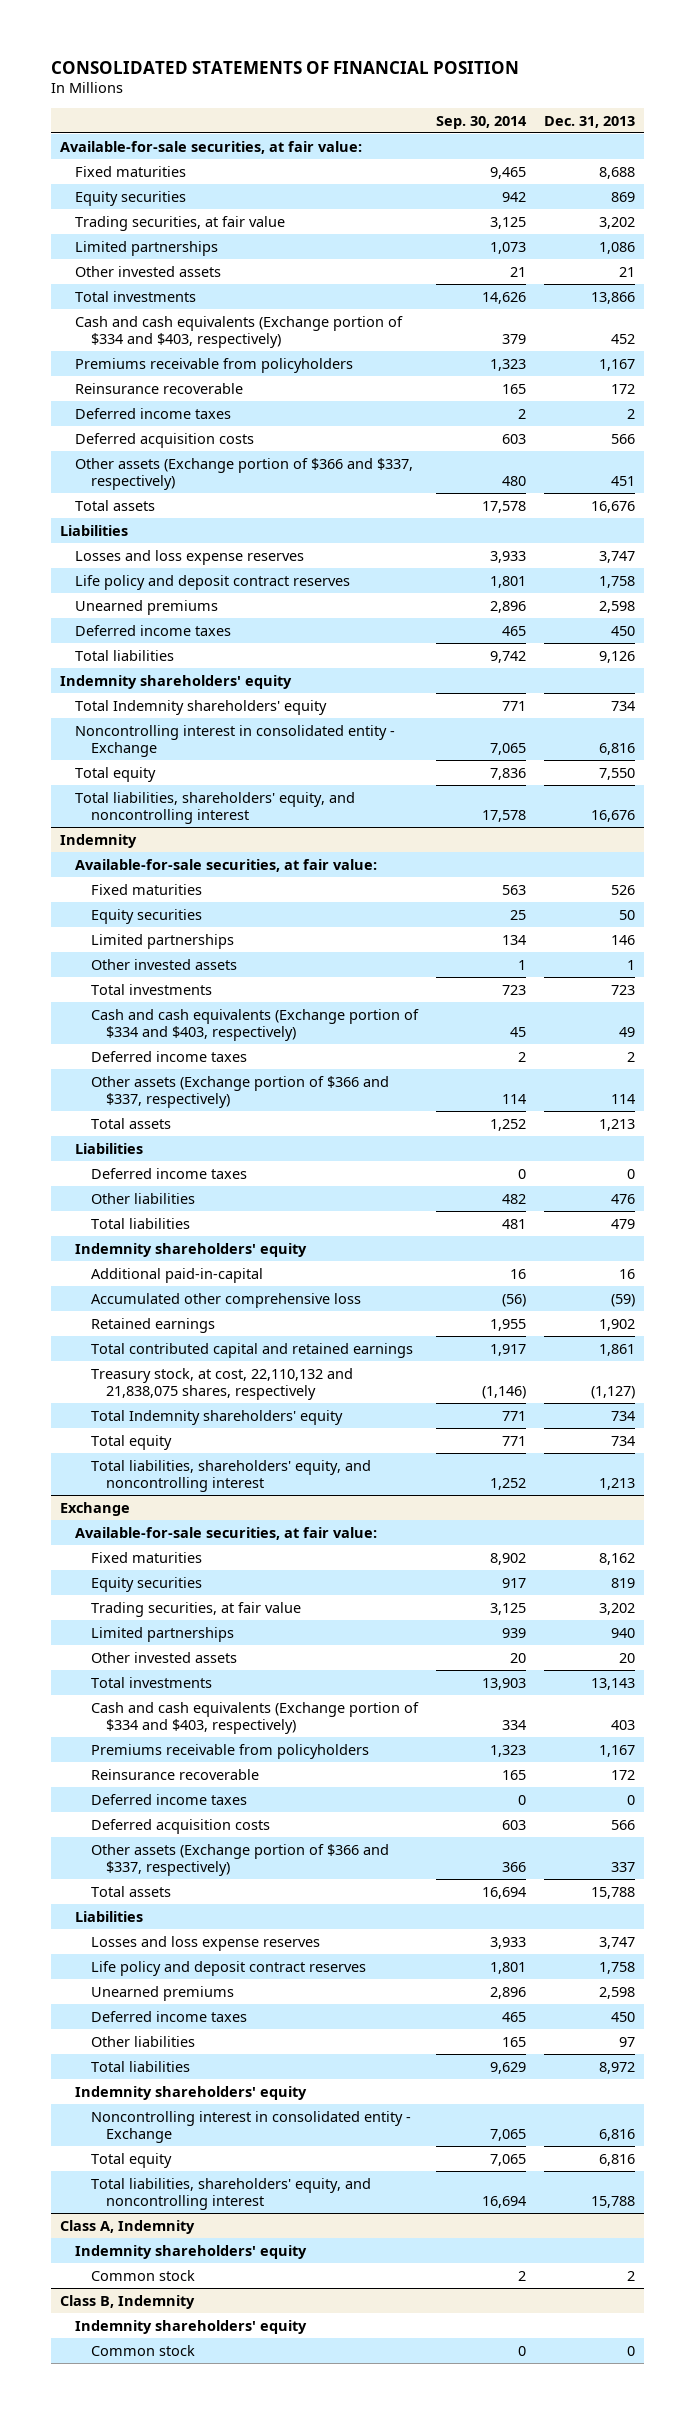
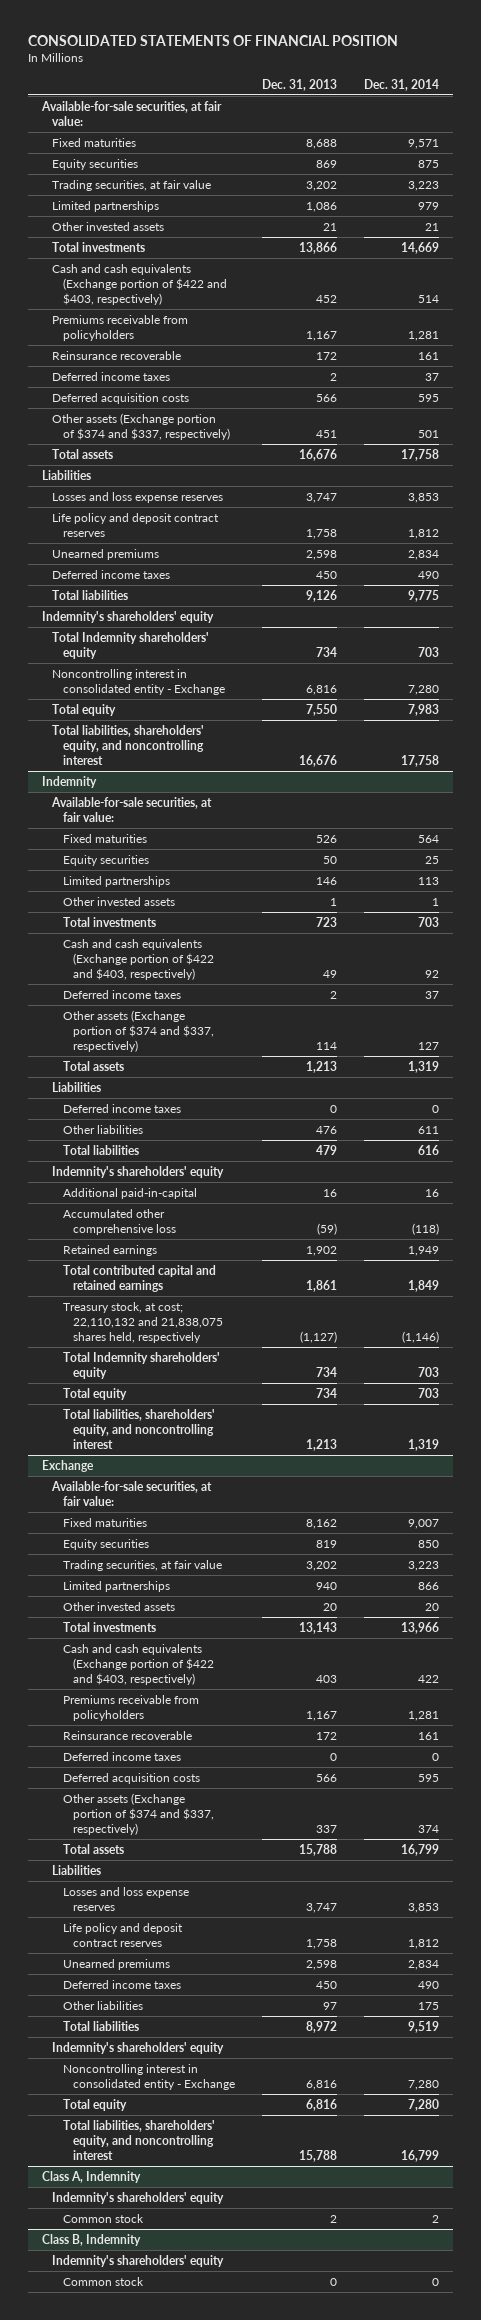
[435,115,527,129] Sep. 30, 2014 -> none
none -> [364,78,440,91] Dec. 31, 2014
[75,315,404,348] Cash and cash equivalents (Exchange portion of $334 and $403, respectively) -> [52,263,227,305] Cash and cash equivalents (Exchange portion of $422 and $403, respectively)
[75,457,414,490] Other assets (Exchange portion of $366 and $337, respectively) -> [52,412,230,440] Other assets (Exchange portion of $374 and $337, respectively)
[59,674,292,689] Indemnity shareholders' equity -> [41,610,214,623] Indemnity's shareholders' equity
[90,1008,419,1041] Cash and cash equivalents (Exchange portion of $334 and $403, respectively) -> [62,938,214,980] Cash and cash equivalents (Exchange portion of $422 and $403, respectively)
[90,1075,389,1108] Other assets (Exchange portion of $366 and $337, respectively) -> [62,1009,214,1052] Other assets (Exchange portion of $374 and $337, respectively)
[75,1242,308,1257] Indemnity shareholders' equity -> [52,1165,225,1178] Indemnity's shareholders' equity
[90,1367,353,1400] Treasury stock, at cost, 22,110,132 and 21,838,075 shares, respectively -> [62,1301,223,1343] Treasury stock, at cost; 22,110,132 and 21,838,075 shares held, respectively
[90,1701,419,1734] Cash and cash equivalents (Exchange portion of $334 and $403, respectively) -> [62,1643,214,1685] Cash and cash equivalents (Exchange portion of $422 and $403, respectively)
[90,1843,389,1876] Other assets (Exchange portion of $366 and $337, respectively) -> [62,1792,214,1835] Other assets (Exchange portion of $374 and $337, respectively)
[75,2085,308,2100] Indemnity shareholders' equity -> [52,2041,225,2054] Indemnity's shareholders' equity
[75,2244,308,2259] Indemnity shareholders' equity -> [52,2191,225,2204] Indemnity's shareholders' equity
[75,2319,308,2334] Indemnity shareholders' equity -> [52,2254,225,2267] Indemnity's shareholders' equity

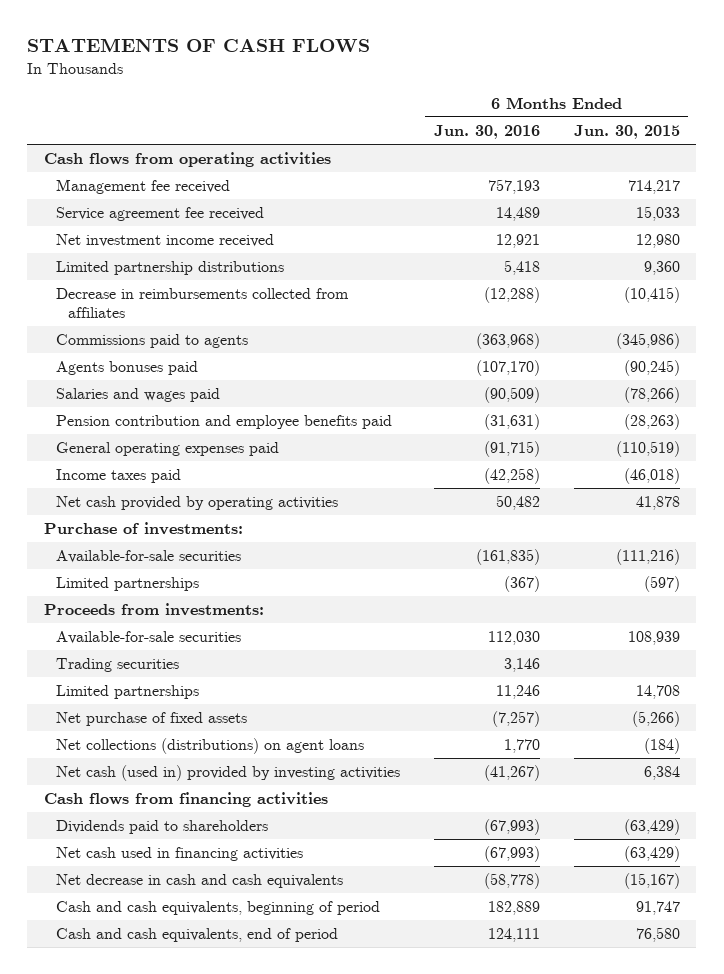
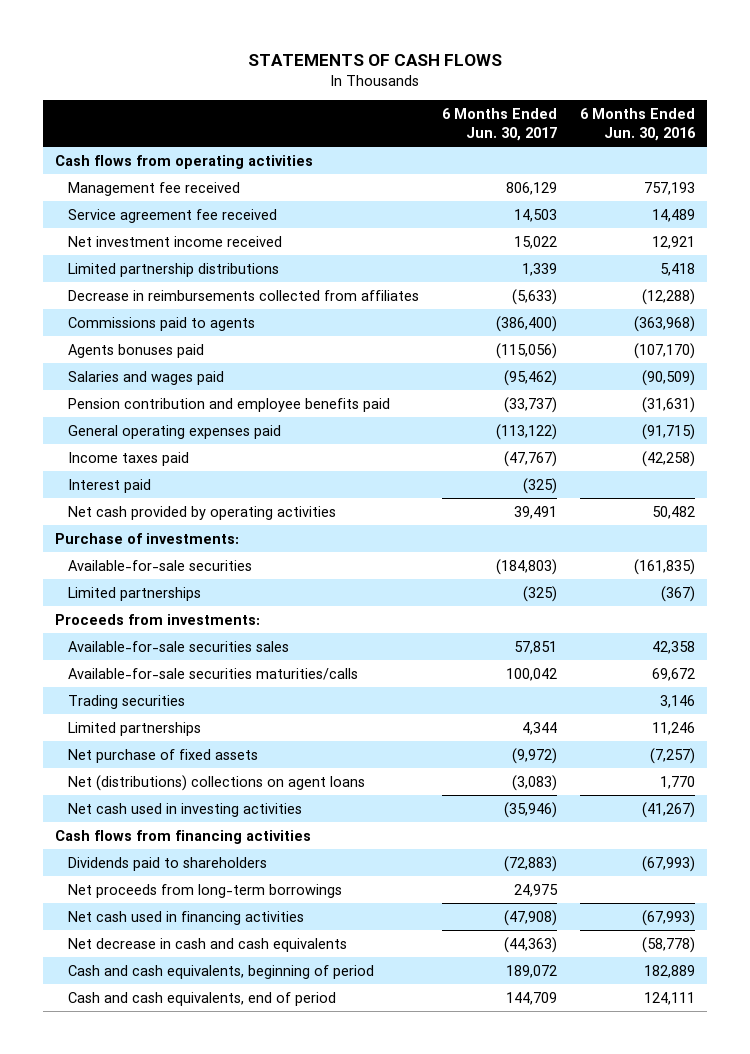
[573,125,680,140] Jun. 30, 2015 -> none
none -> [442,108,558,141] 6 Months Ended Jun. 30, 2017
none -> [67,478,151,493] Interest paid
[56,631,242,645] Available-for-sale securities -> [67,640,289,652] Available-for-sale securities sales
[487,631,540,646] 112,030 -> [652,640,696,654] 42,358
none -> [67,667,358,680] Available-for-sale securities maturities/calls
[56,738,365,755] Net collections (distributions) on agent loans -> [67,774,365,791] Net (distributions) collections on agent loans
[56,765,401,782] Net cash (used in) provided by investing activities -> [67,802,302,817] Net cash used in investing activities
none -> [67,883,342,898] Net proceeds from long-term borrowings

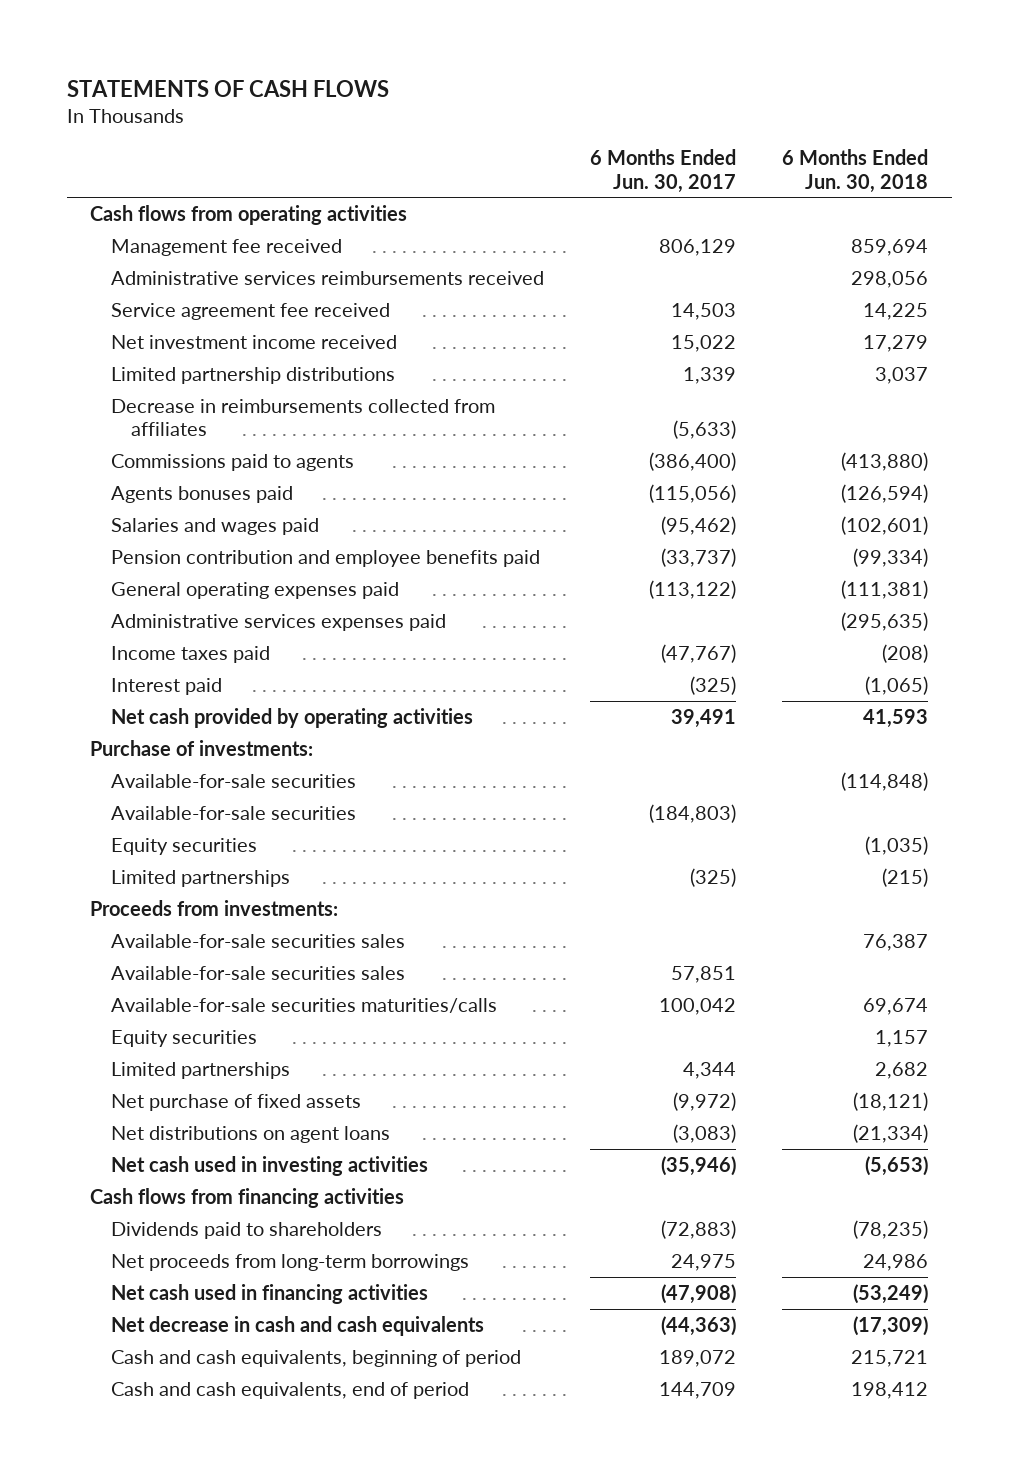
[580,108,697,141] 6 Months Ended Jun. 30, 2016 -> none
none -> [782,149,929,193] 6 Months Ended Jun. 30, 2018
none -> [110,270,544,285] Administrative services reimbursements received
none -> [110,613,446,631] Administrative services expenses paid
none -> [110,773,356,788] Available-for-sale securities
none -> [110,837,257,855] Equity securities
none -> [110,933,405,948] Available-for-sale securities sales
[67,694,185,709] Trading securities -> none
none -> [110,1029,257,1047] Equity securities
[67,774,365,791] Net (distributions) collections on agent loans -> [110,1125,390,1143] Net distributions on agent loans

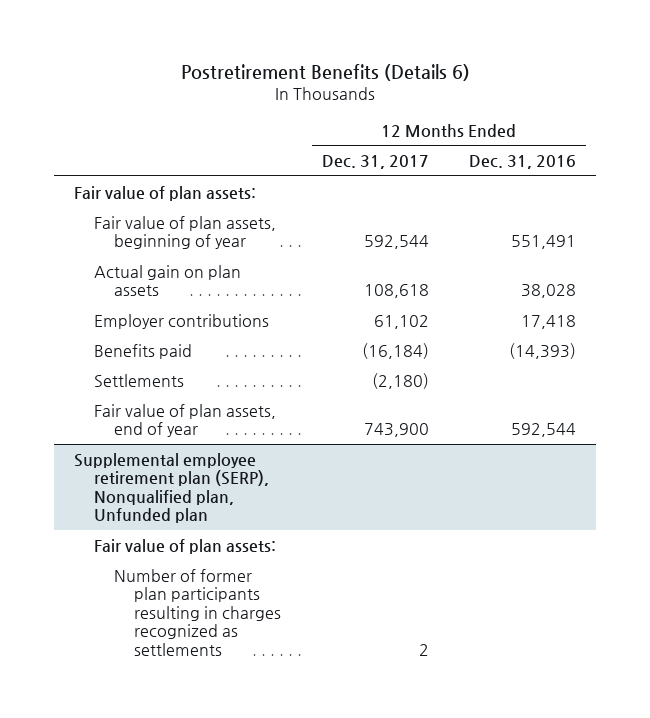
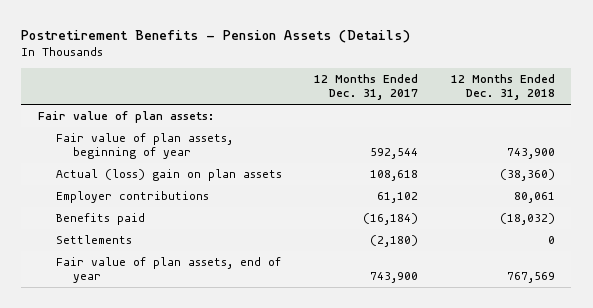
[180,64,470,82] Postretirement Benefits (Details 6) -> [21,29,411,43] Postretirement Benefits - Pension Assets (Details)
[468,155,576,170] Dec. 31, 2016 -> none
none -> [451,74,556,101] 12 Months Ended Dec. 31, 2018
[94,264,242,297] Actual gain on plan assets -> [55,169,282,182] Actual (loss) gain on plan assets
[73,452,270,524] Supplemental employee retirement plan (SERP), Nonqualified plan, Unfunded plan -> none
[94,538,277,554] Fair value of plan assets: -> none
[114,568,282,656] Number of former plan participants resulting in charges recognized as settlements -> none

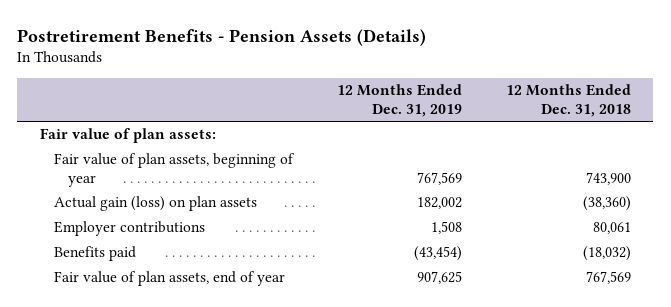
[314,74,419,101] 12 Months Ended Dec. 31, 2017 -> none
none -> [336,84,462,117] 12 Months Ended Dec. 31, 2019
[55,169,282,182] Actual (loss) gain on plan assets -> [53,196,257,212] Actual gain (loss) on plan assets
[55,235,132,245] Settlements -> none

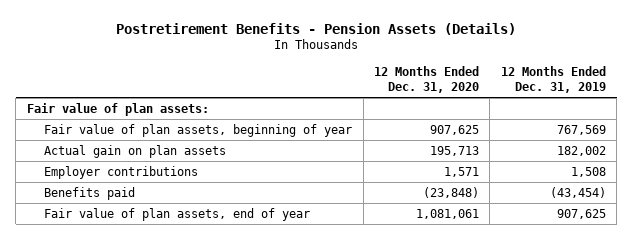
[506,84,632,117] 12 Months Ended Dec. 31, 2018 -> none
none -> [374,65,480,93] 12 Months Ended Dec. 31, 2020
[53,196,257,212] Actual gain (loss) on plan assets -> [44,144,227,158] Actual gain on plan assets

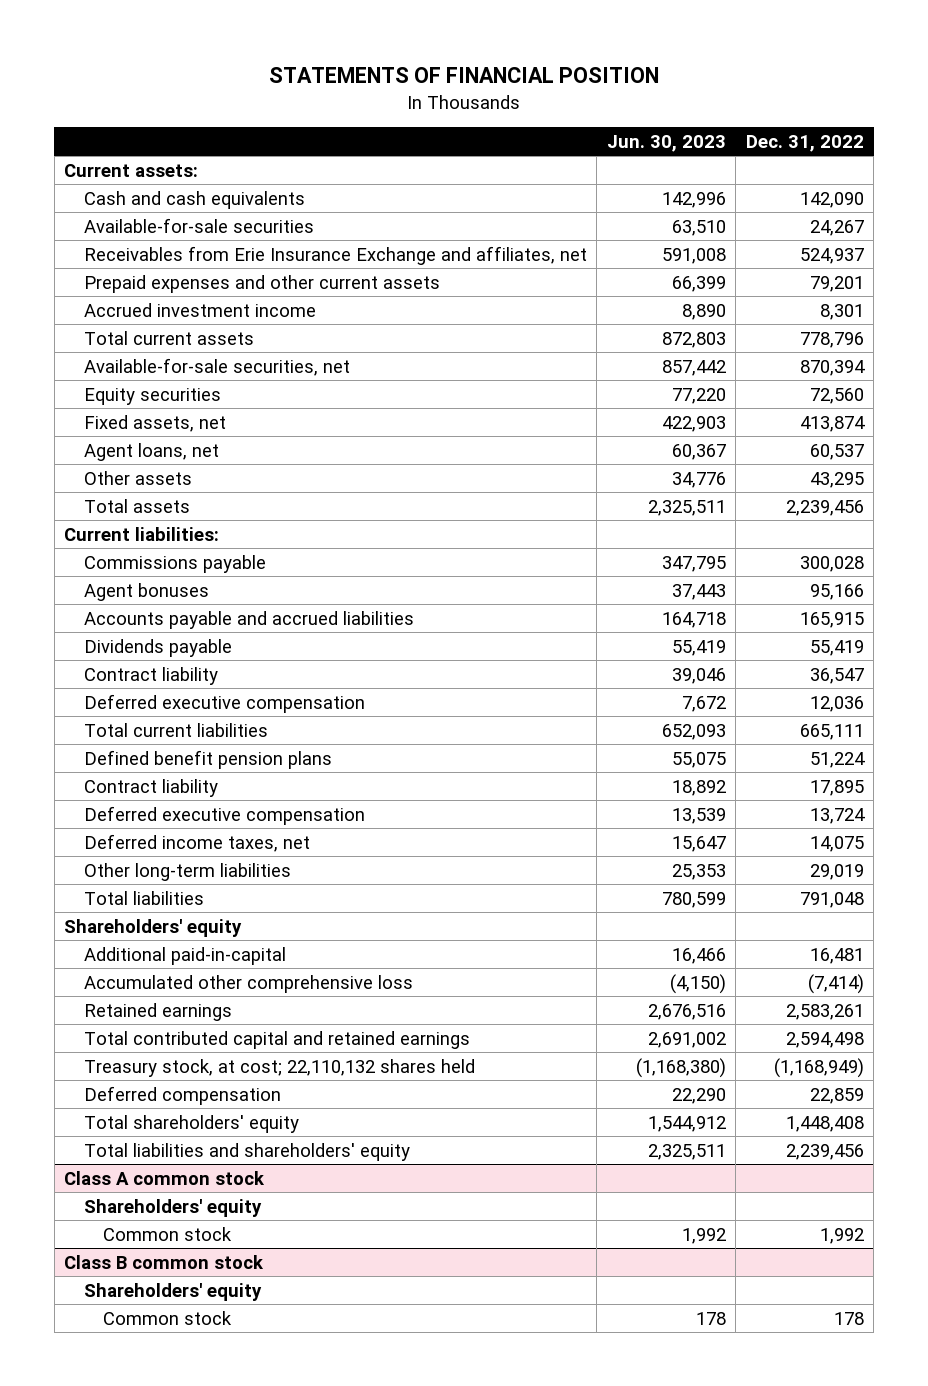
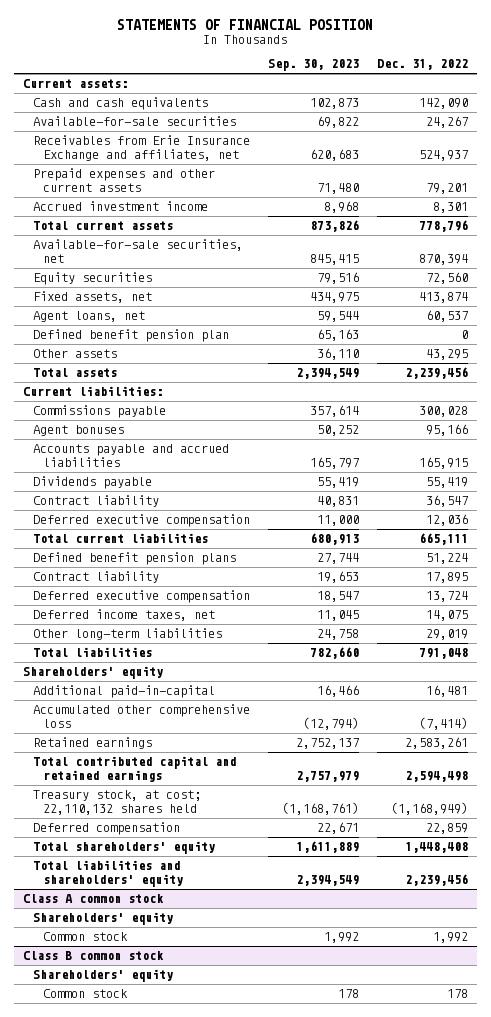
[606,134,726,152] Jun. 30, 2023 -> none
none -> [268,59,360,72] Sep. 30, 2023
none -> [33,329,230,343] Defined benefit pension plan

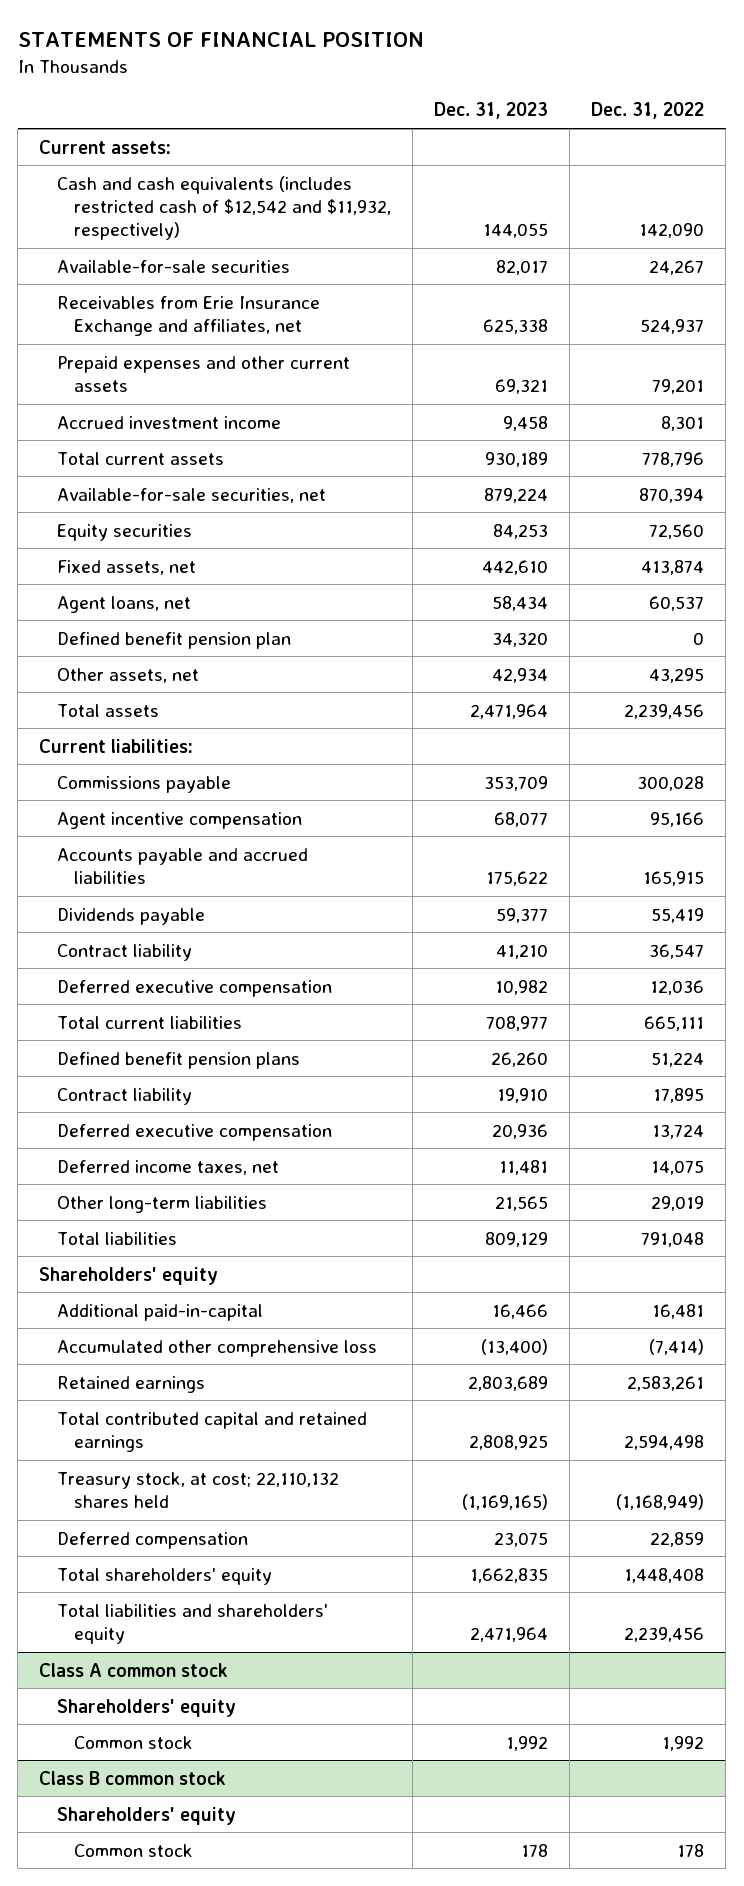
[268,59,360,72] Sep. 30, 2023 -> none
none -> [434,102,549,120] Dec. 31, 2023
[33,97,209,111] Cash and cash equivalents -> [56,175,391,241] Cash and cash equivalents (includes restricted cash of $12,542 and $11,932, respectively)
[33,349,118,359] Other assets -> [56,667,199,683] Other assets, net
[33,425,125,437] Agent bonuses -> [56,811,302,829] Agent incentive compensation

